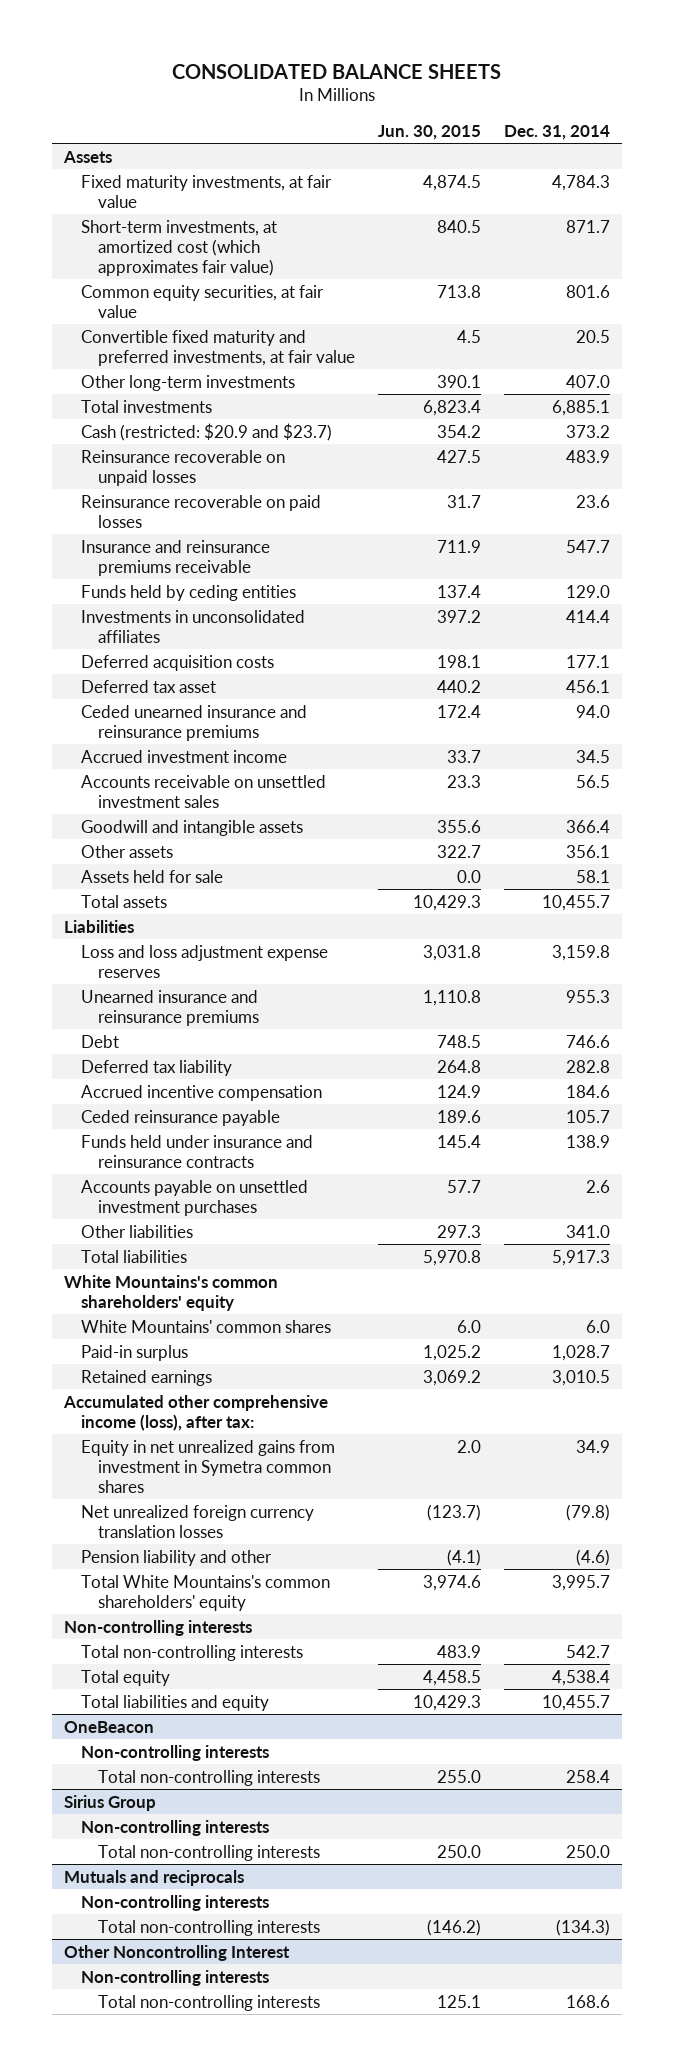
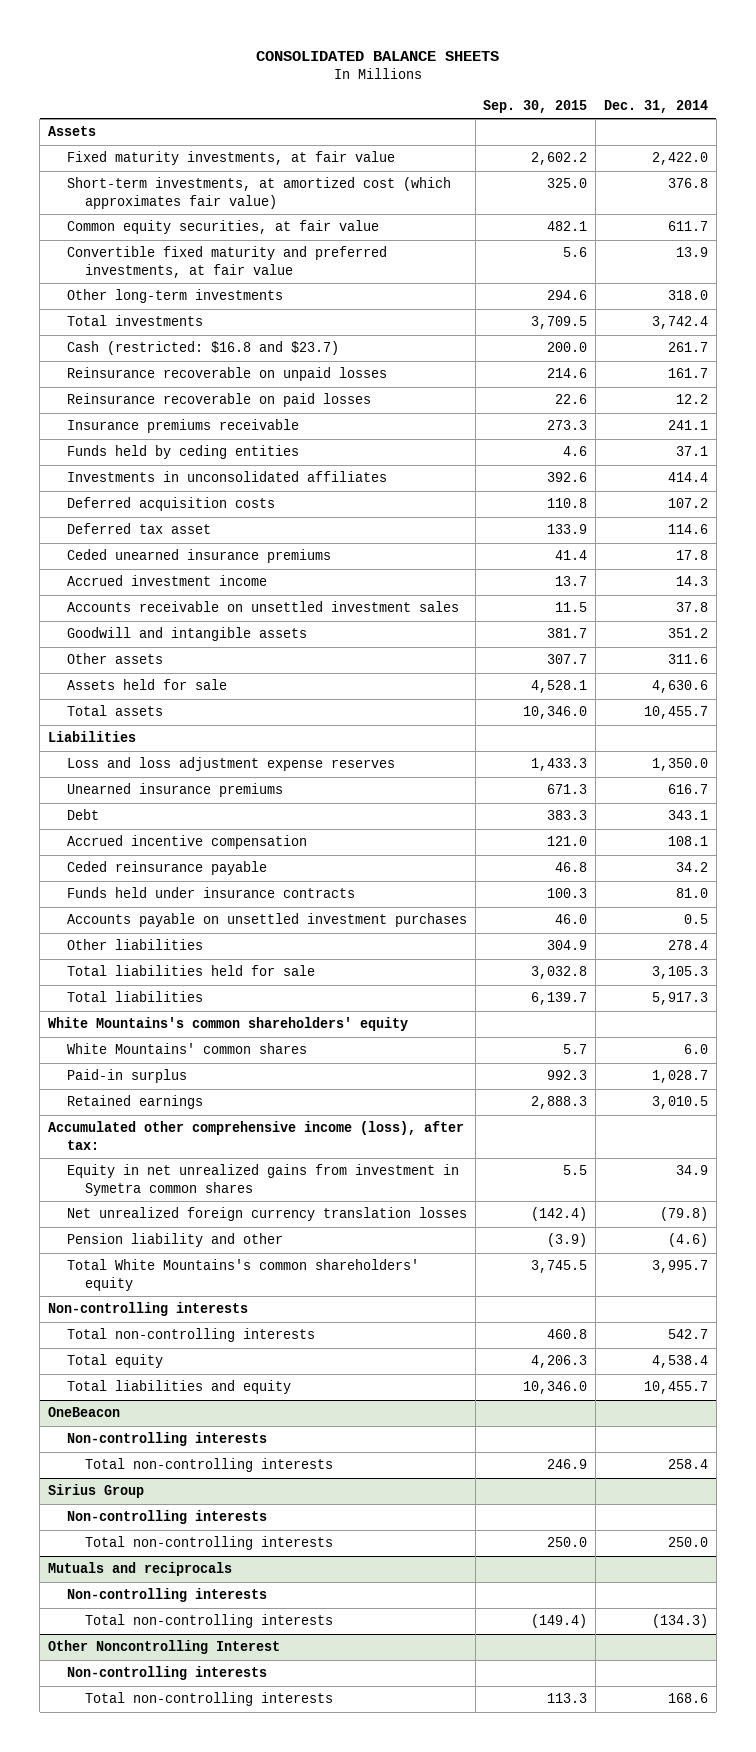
[377,125,481,141] Jun. 30, 2015 -> none
none -> [483,100,588,114] Sep. 30, 2015
[552,174,611,191] 4,784.3 -> [652,152,709,166] 2,422.0
[566,219,611,233] 871.7 -> [668,178,709,189] 376.8
[566,284,611,298] 801.6 -> [668,221,709,232] 611.7
[576,329,611,343] 20.5 -> [676,247,709,258] 13.9
[566,374,611,388] 407.0 -> [668,290,709,301] 318.0
[552,399,611,416] 6,885.1 -> [652,316,709,330] 3,742.4
[80,422,332,441] Cash (restricted: $20.9 and $23.7) -> [66,341,339,356] Cash (restricted: $16.8 and $23.7)
[566,424,611,438] 373.2 -> [668,342,709,353] 261.7
[566,449,611,463] 483.9 -> [668,368,709,379] 161.7
[576,494,611,508] 23.6 -> [676,394,709,405] 12.2
[80,539,270,576] Insurance and reinsurance premiums receivable -> [66,419,299,434] Insurance premiums receivable
[566,539,611,553] 547.7 -> [668,420,709,431] 241.1
[566,584,611,598] 129.0 -> [676,446,709,457] 37.1
[566,654,611,668] 177.1 -> [668,498,709,509] 107.2
[566,679,611,693] 456.1 -> [668,524,709,535] 114.6
[80,704,307,741] Ceded unearned insurance and reinsurance premiums -> [66,549,331,564] Ceded unearned insurance premiums
[576,704,611,718] 94.0 -> [676,550,709,561] 17.8
[576,749,611,763] 34.5 -> [676,576,709,587] 14.3
[576,774,611,788] 56.5 -> [676,602,709,613] 37.8
[566,819,611,833] 366.4 -> [668,628,709,639] 351.2
[566,844,611,858] 356.1 -> [668,654,709,665] 311.6
[576,869,611,883] 58.1 -> [652,680,709,694] 4,630.6
[80,1059,232,1076] Deferred tax liability -> none
[552,944,611,961] 3,159.8 -> [652,758,709,772] 1,350.0
[80,989,259,1026] Unearned insurance and reinsurance premiums -> [66,783,283,798] Unearned insurance premiums
[566,989,611,1003] 955.3 -> [668,784,709,795] 616.7
[566,1034,611,1048] 746.6 -> [668,810,709,821] 343.1
[566,1084,611,1098] 184.6 -> [668,836,709,847] 108.1
[566,1109,611,1123] 105.7 -> [676,862,709,873] 34.2
[80,1134,313,1168] Funds held under insurance and reinsurance contracts -> [66,887,355,899] Funds held under insurance contracts
[566,1134,611,1148] 138.9 -> [676,888,709,899] 81.0
[586,1179,611,1193] 2.6 -> [684,914,709,925] 0.5
[566,1224,611,1238] 341.0 -> [668,940,709,951] 278.4
none -> [66,965,315,977] Total liabilities held for sale

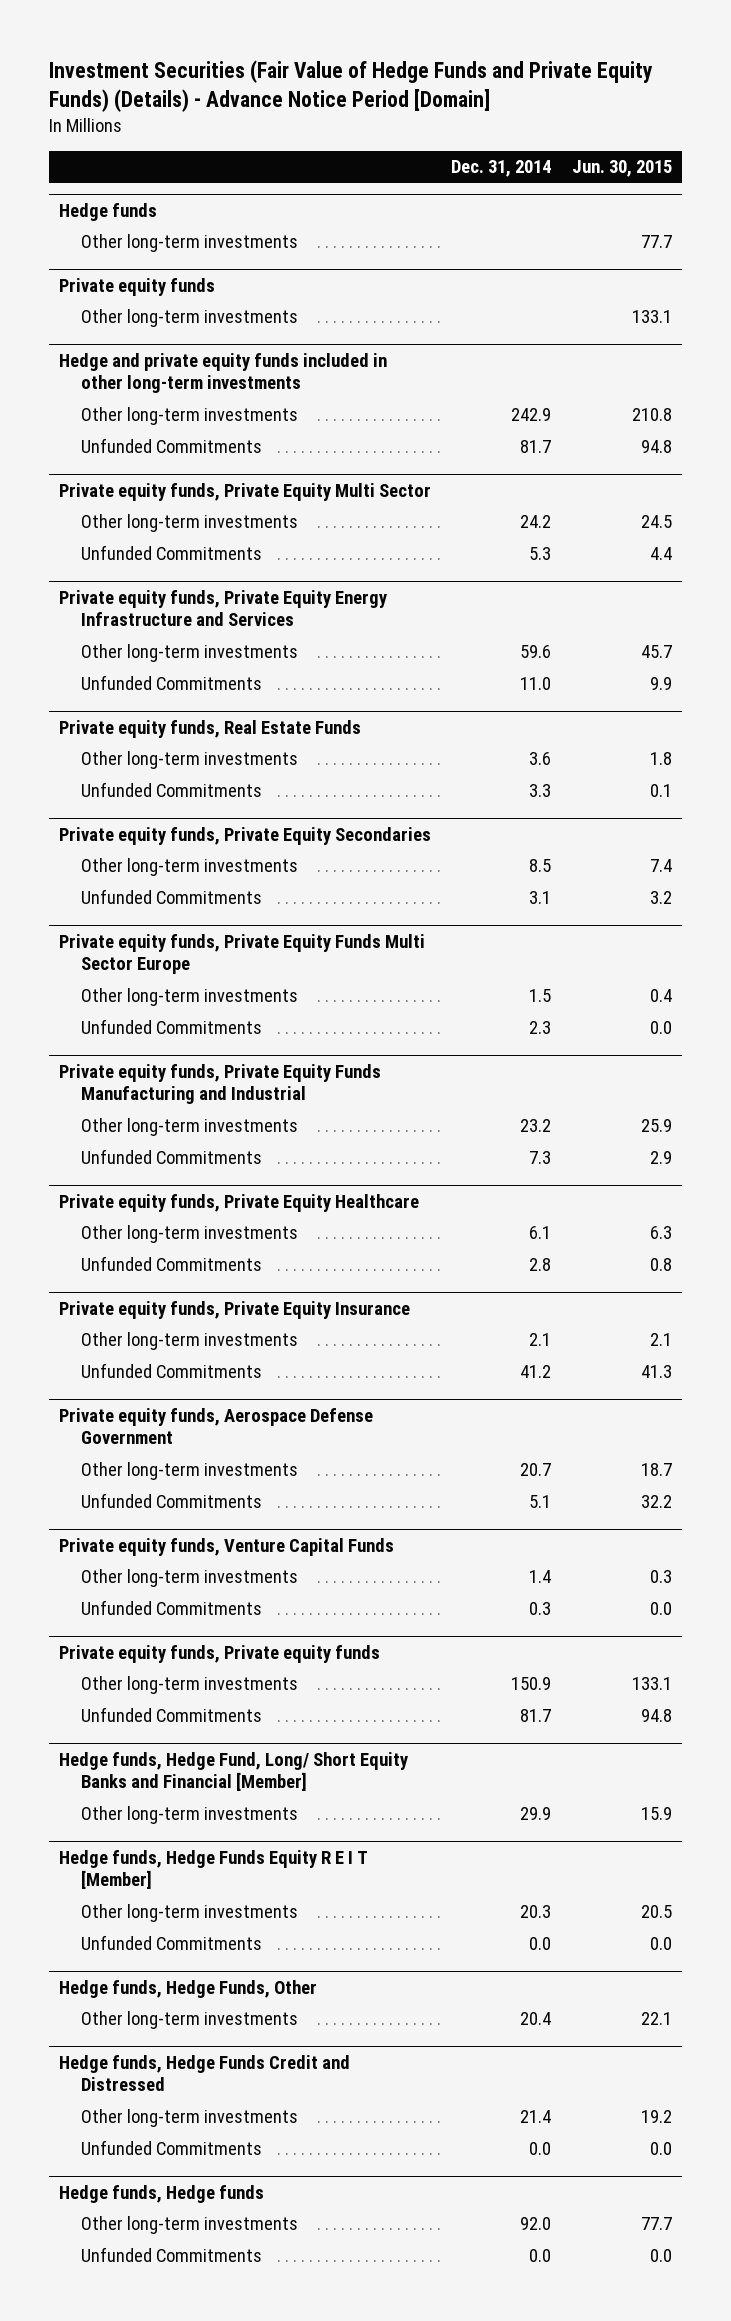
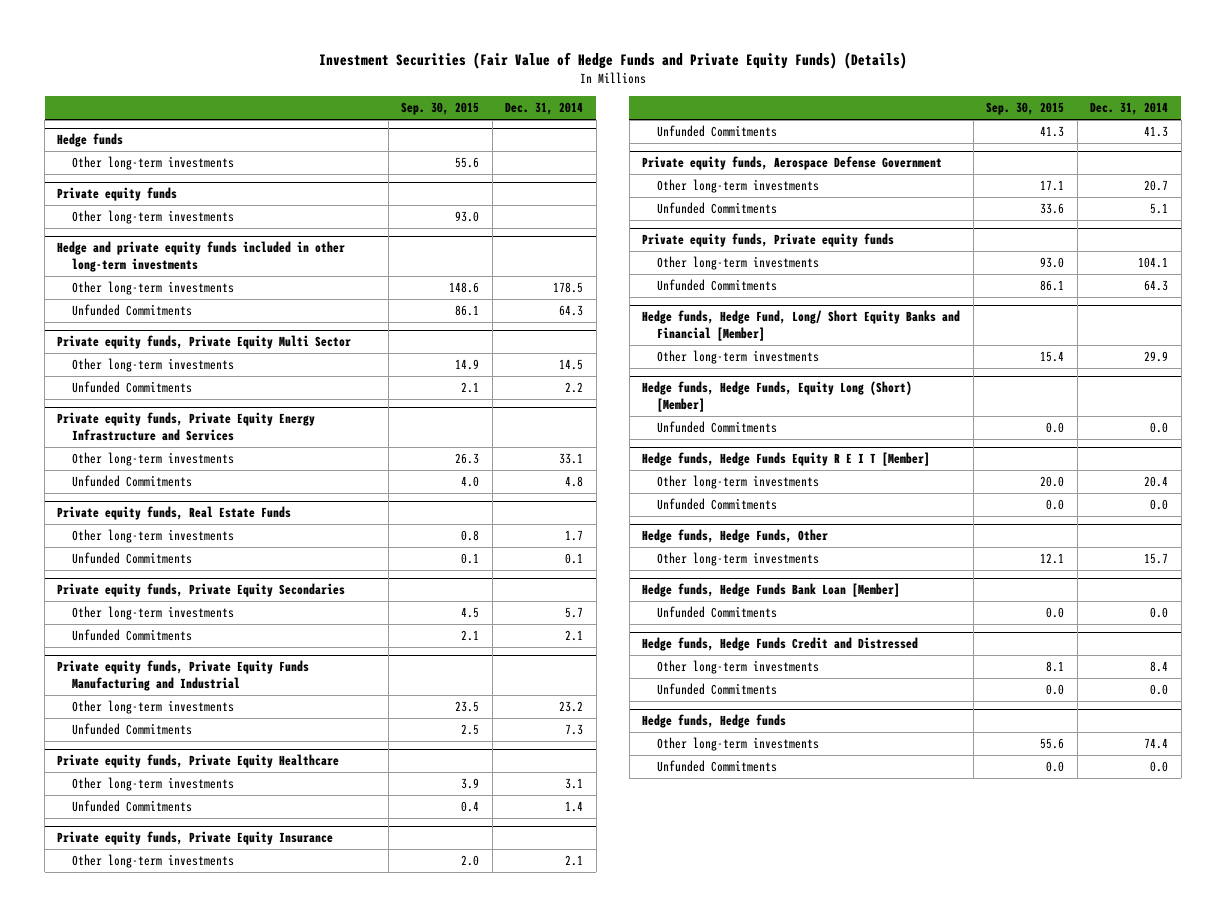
[48,59,653,112] Investment Securities (Fair Value of Hedge Funds and Private Equity Funds) (Details) - Advance Notice Period [Domain] -> [318,52,907,70] Investment Securities (Fair Value of Hedge Funds and Private Equity Funds) (Details)
[572,160,673,178] Jun. 30, 2015 -> none
none -> [401,102,480,116] Sep. 30, 2015
[511,408,552,422] 242.9 -> [553,282,584,294] 178.5
[520,440,552,454] 81.7 -> [559,305,584,317] 64.3
[520,515,552,529] 24.2 -> [559,359,584,371] 14.5
[529,547,552,561] 5.3 -> [565,382,584,394] 2.2
[520,645,552,659] 59.6 -> [559,453,584,465] 33.1
[520,677,552,691] 11.0 -> [565,476,584,488] 4.8
[529,752,552,766] 3.6 -> [565,530,584,542] 1.7
[529,784,552,798] 3.3 -> [565,553,584,565] 0.1
[58,933,425,975] Private equity funds, Private Equity Funds Multi Sector Europe -> none
[80,988,298,1007] Other long-term investments -> none
[80,1019,262,1035] Unfunded Commitments -> none
[529,859,552,873] 8.5 -> [565,607,584,619] 5.7
[529,891,552,905] 3.1 -> [565,630,584,642] 2.1
[529,1226,552,1240] 6.1 -> [565,778,584,790] 3.1
[529,1258,552,1272] 2.8 -> [565,801,584,813] 1.4
[520,1365,552,1379] 41.2 -> [1144,126,1169,138] 41.3
[58,1537,394,1556] Private equity funds, Venture Capital Funds -> none
[80,1569,298,1588] Other long-term investments -> none
[80,1600,262,1616] Unfunded Commitments -> none
[511,1677,552,1691] 150.9 -> [1138,257,1169,269] 104.1
[520,1709,552,1723] 81.7 -> [1144,280,1169,292] 64.3
none -> [642,381,913,413] Hedge funds, Hedge Funds, Equity Long (Short) [Member]
none -> [656,421,777,434] Unfunded Commitments
[520,1905,552,1919] 20.3 -> [1144,476,1169,488] 20.4
[520,2012,552,2026] 20.4 -> [1144,553,1169,565] 15.7
none -> [642,583,901,598] Hedge funds, Hedge Funds Bank Loan [Member]
none -> [656,606,777,619] Unfunded Commitments
[520,2110,552,2124] 21.4 -> [1150,661,1169,673] 8.4
[520,2217,552,2231] 92.0 -> [1144,738,1169,750] 74.4

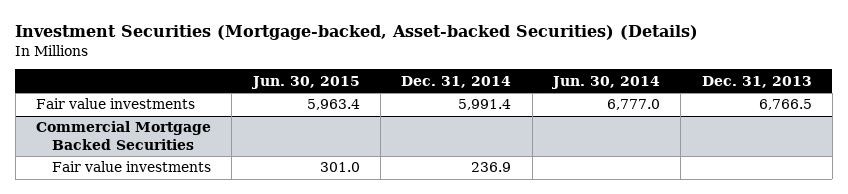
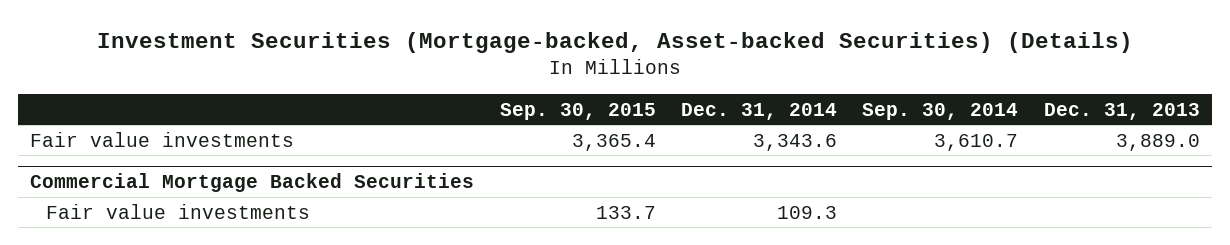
[250,75,360,89] Jun. 30, 2015 -> none
[550,75,660,89] Jun. 30, 2014 -> none
none -> [499,102,656,120] Sep. 30, 2015
none -> [862,102,1019,120] Sep. 30, 2014
[458,99,512,111] 5,991.4 -> [753,133,838,151] 3,343.6
[758,99,812,111] 6,766.5 -> [1115,133,1200,151] 3,889.0
[471,162,512,173] 236.9 -> [777,205,838,219] 109.3

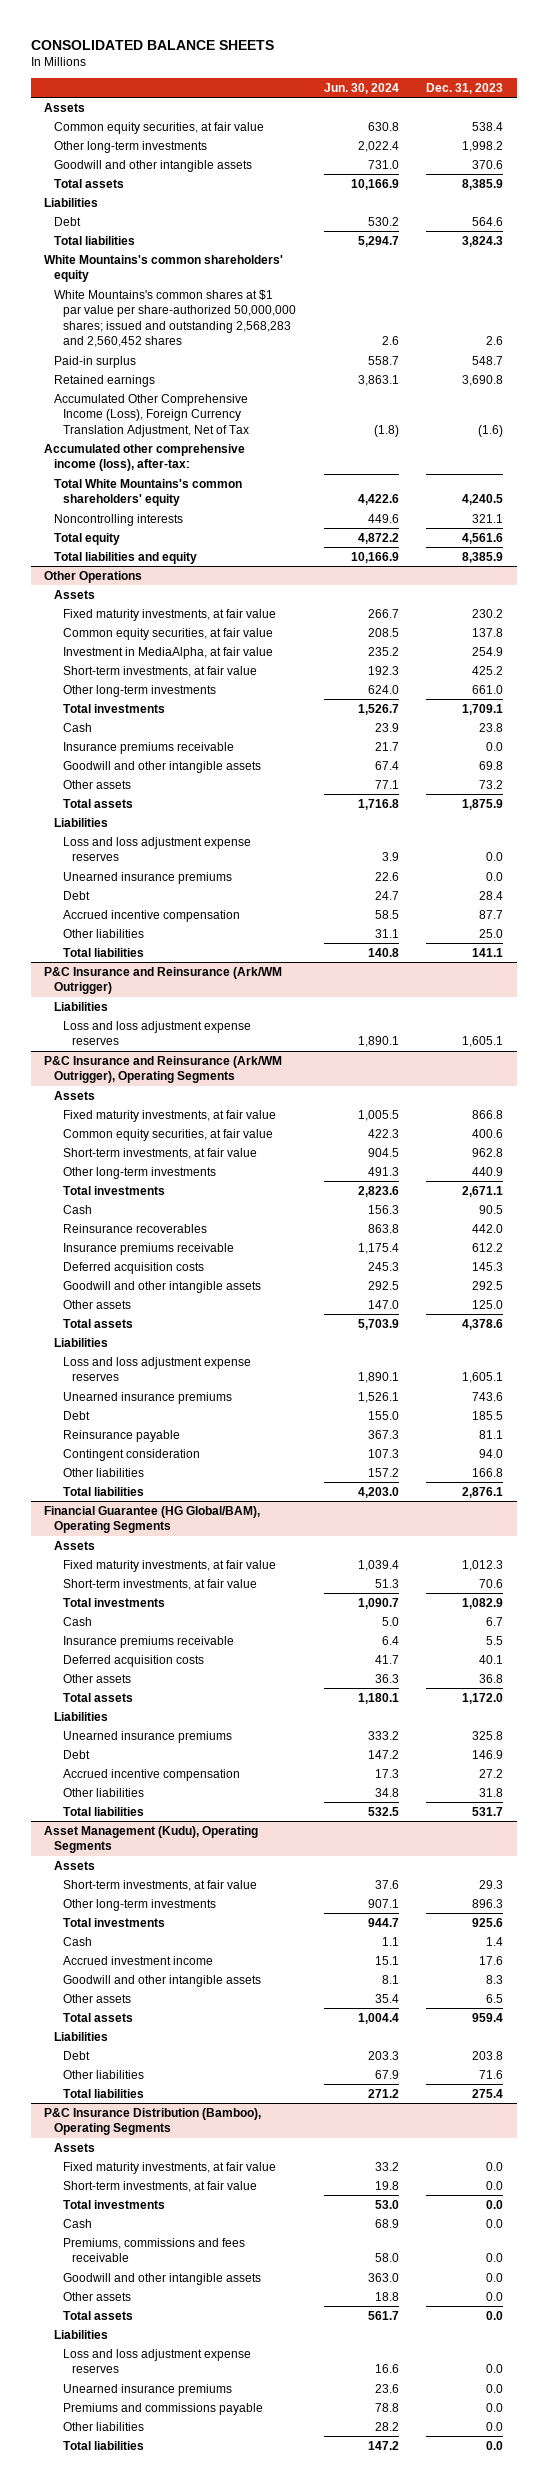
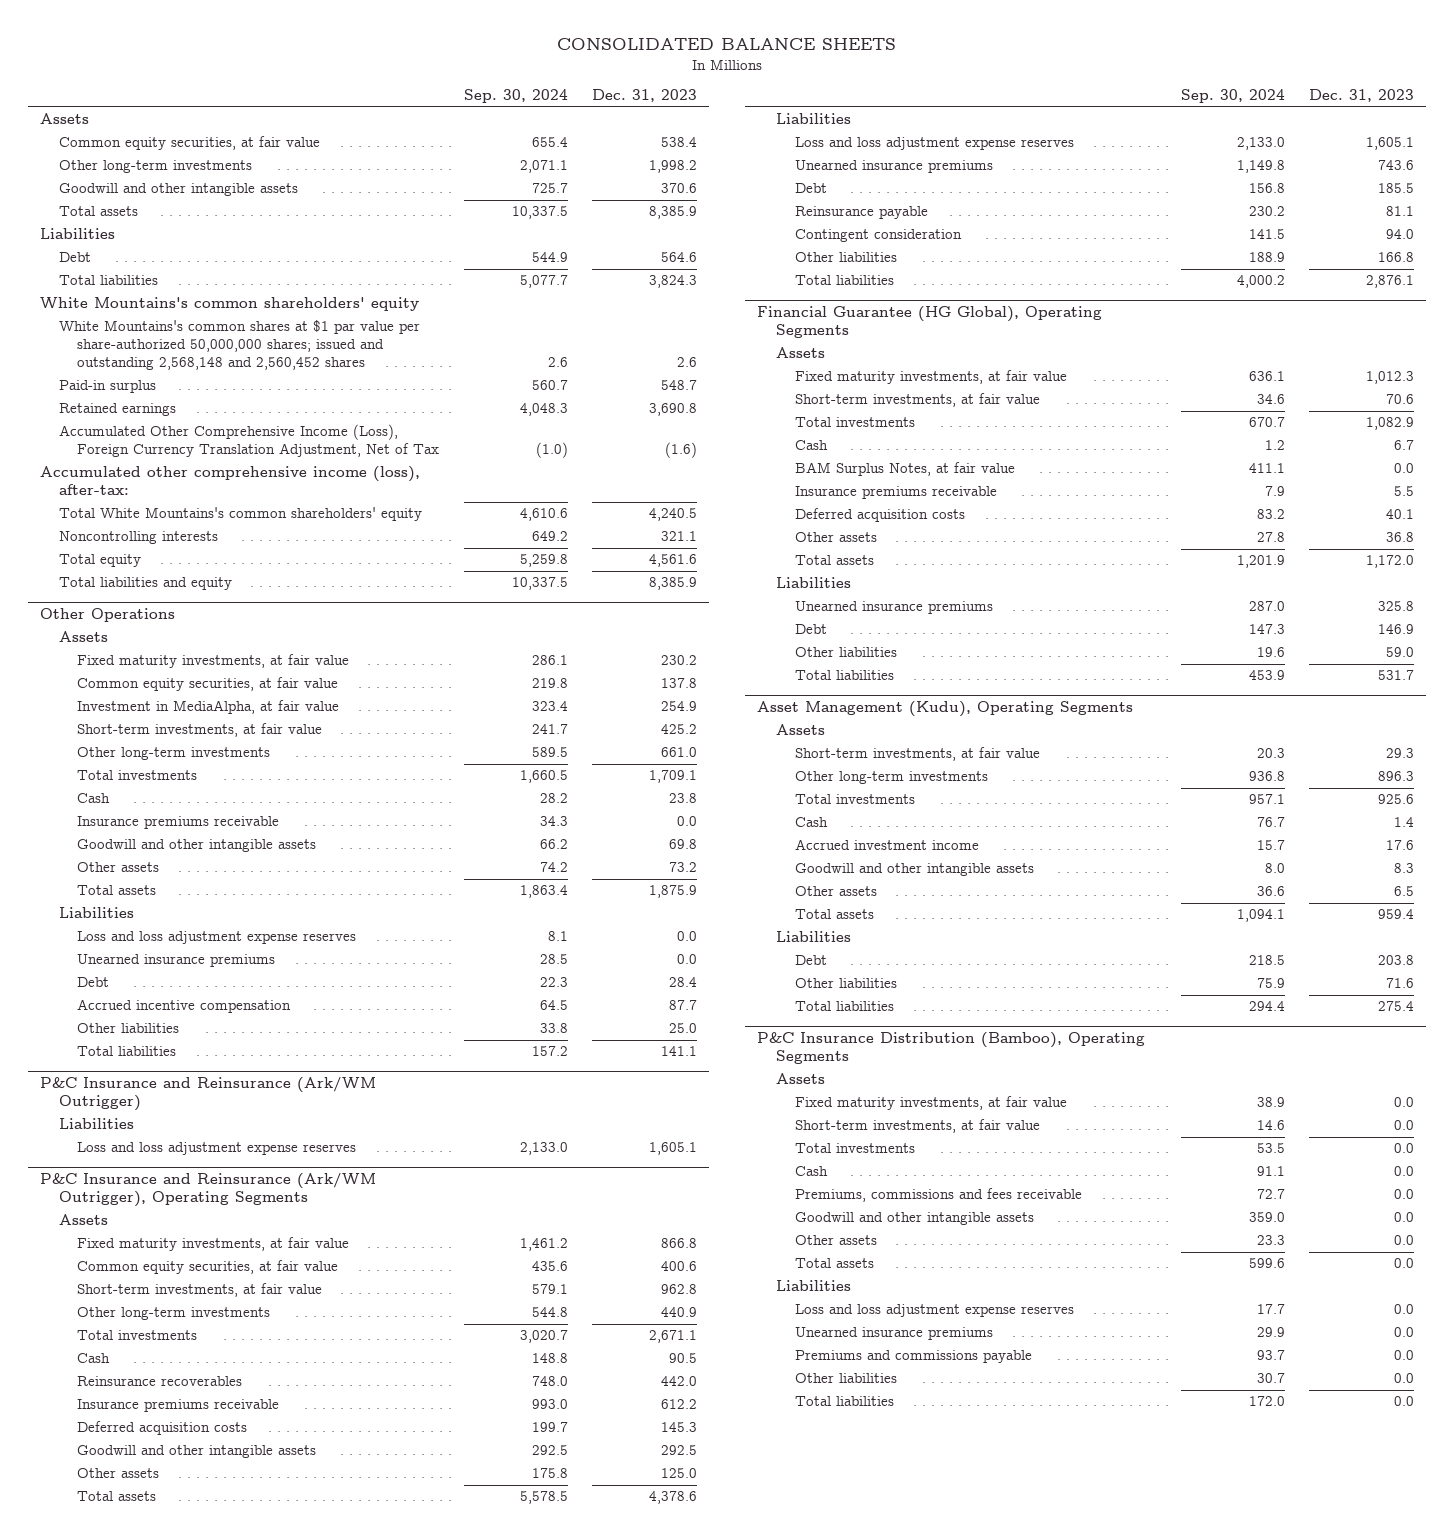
[323,83,399,95] Jun. 30, 2024 -> none
none -> [463,89,568,104] Sep. 30, 2024
[53,289,297,348] White Mountains's common shares at $1 par value per share-authorized 50,000,000 shares; issued and outstanding 2,568,283 and 2,560,452 shares -> [58,320,420,371] White Mountains's common shares at $1 par value per share-authorized 50,000,000 shares; issued and outstanding 2,568,148 and 2,560,452 shares
[44,1505,261,1534] Financial Guarantee (HG Global/BAM), Operating Segments -> [757,306,1103,339] Financial Guarantee (HG Global), Operating Segments
none -> [794,462,1015,477] BAM Surplus Notes, at fair value
[63,1768,241,1781] Accrued incentive compensation -> none
[479,1787,504,1797] 31.8 -> [1386,647,1415,658] 59.0

